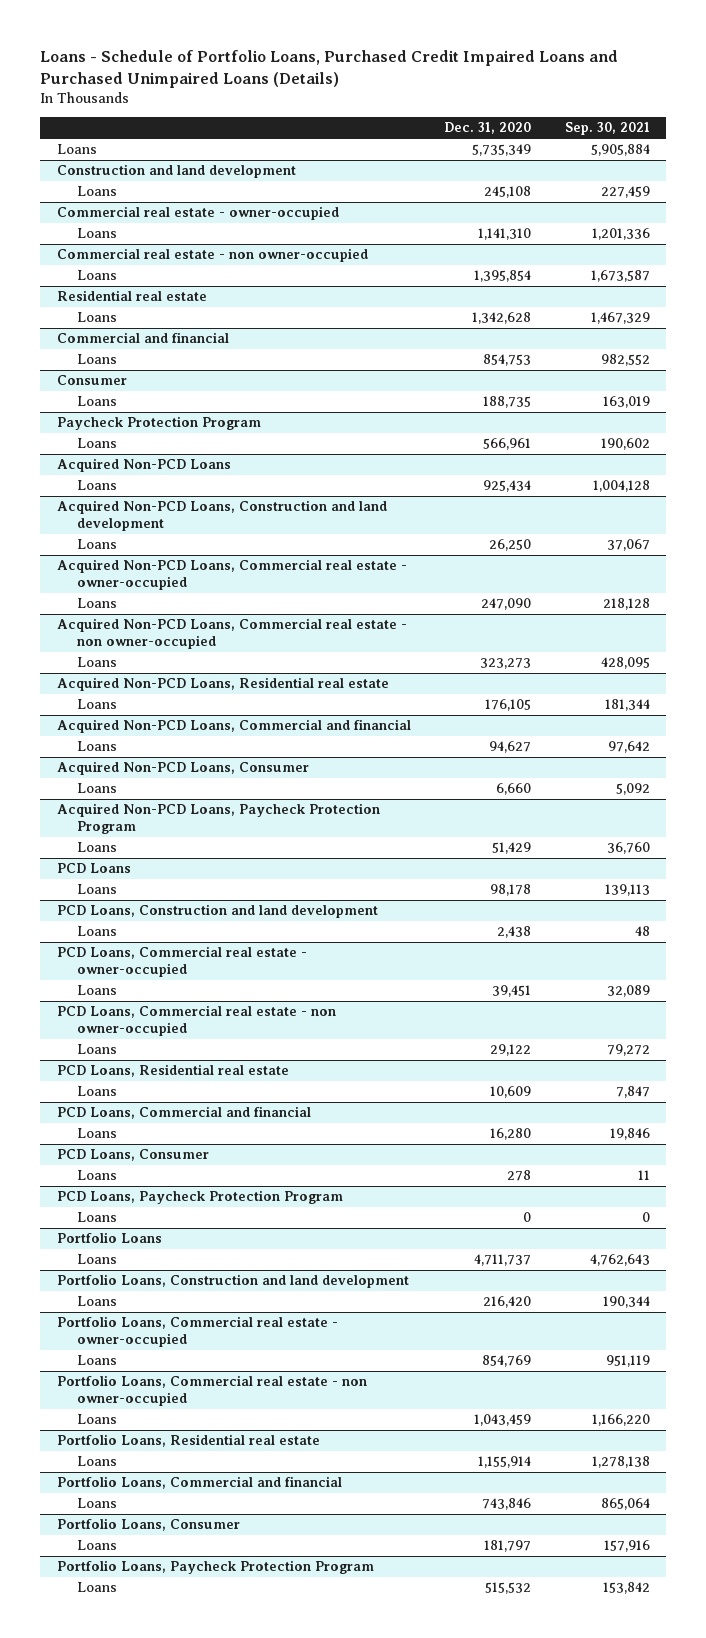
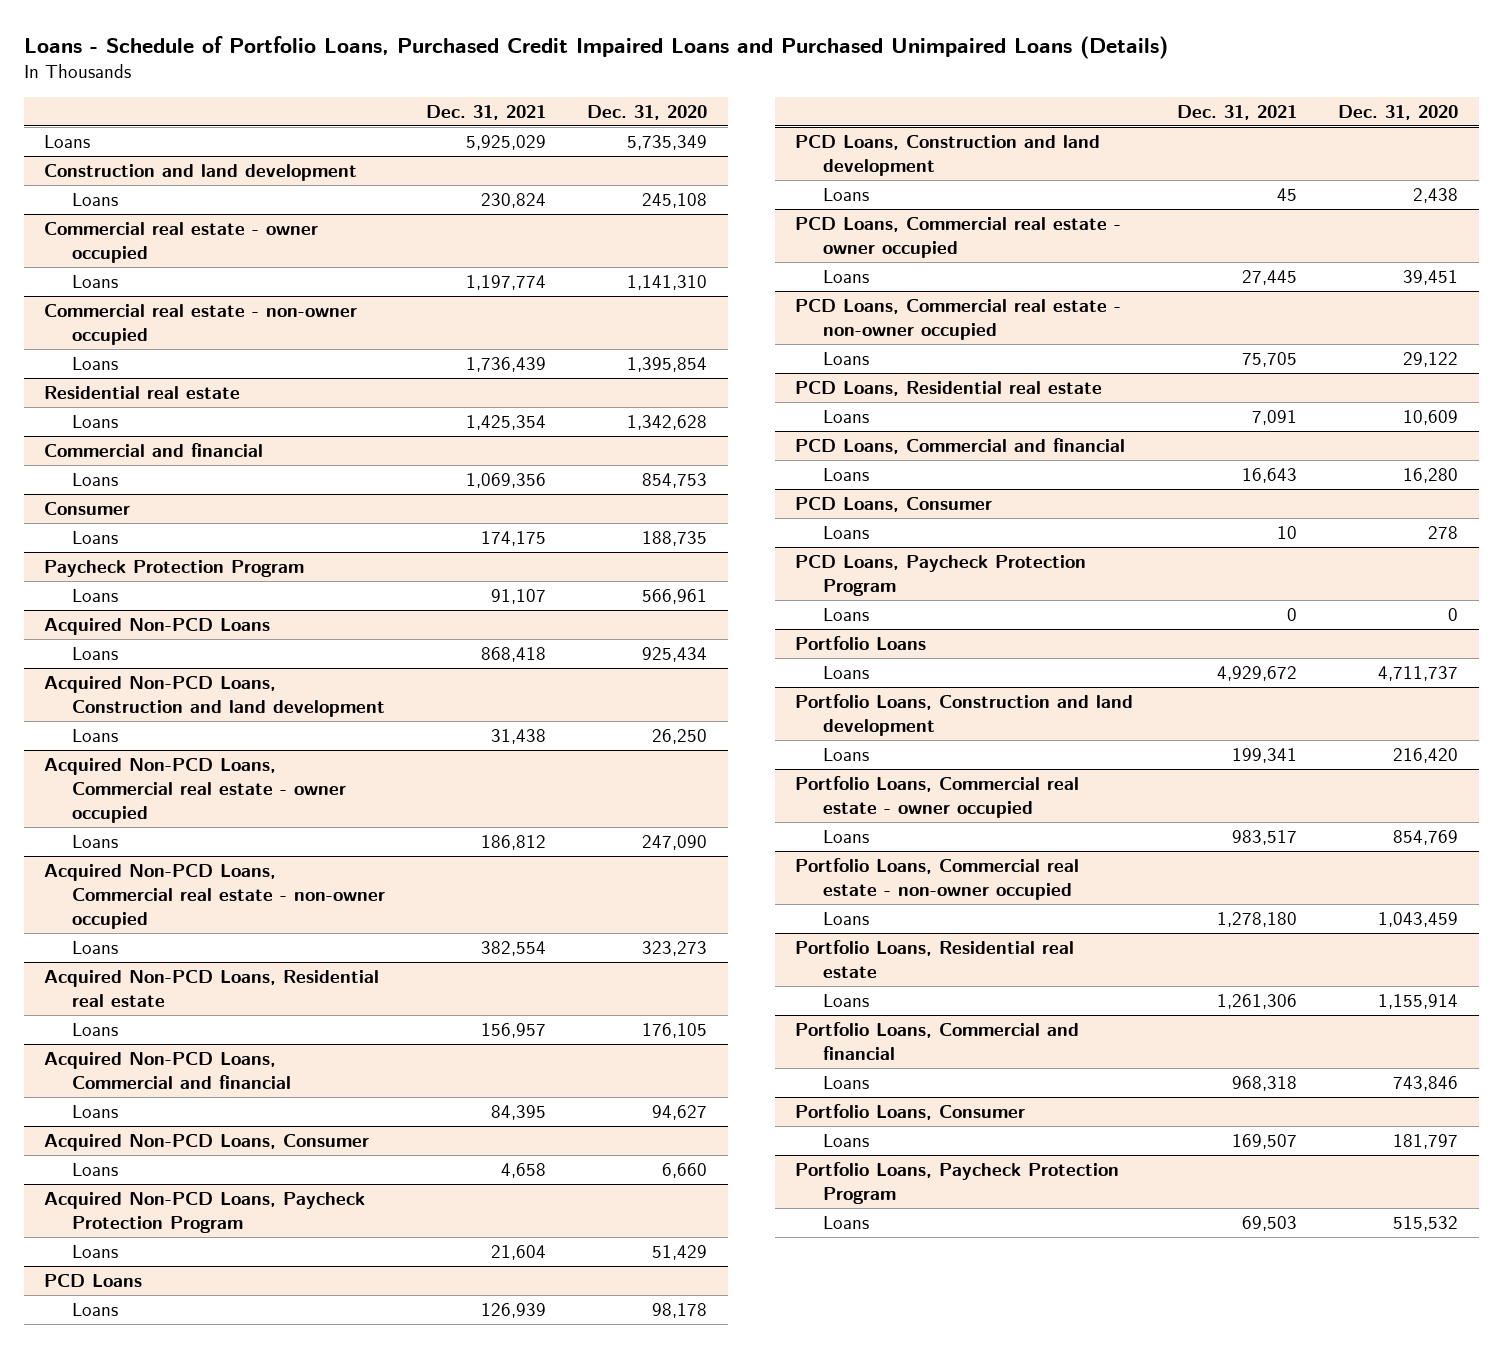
[564,122,650,136] Sep. 30, 2021 -> none
none -> [426,104,547,120] Dec. 31, 2021
[56,206,339,221] Commercial real estate - owner-occupied -> [44,221,319,263] Commercial real estate - owner occupied
[56,248,368,263] Commercial real estate - non owner-occupied -> [44,303,358,345] Commercial real estate - non-owner occupied
[56,559,407,591] Acquired Non-PCD Loans, Commercial real estate - owner-occupied -> [44,757,347,823] Acquired Non-PCD Loans, Commercial real estate - owner occupied
[56,618,407,650] Acquired Non-PCD Loans, Commercial real estate - non owner-occupied -> [44,863,386,929] Acquired Non-PCD Loans, Commercial real estate - non-owner occupied
[56,946,307,978] PCD Loans, Commercial real estate - owner-occupied -> [795,216,1122,258] PCD Loans, Commercial real estate - owner occupied
[56,1005,336,1037] PCD Loans, Commercial real estate - non owner-occupied -> [795,298,1122,340] PCD Loans, Commercial real estate - non-owner occupied
[56,1316,338,1348] Portfolio Loans, Commercial real estate - owner-occupied -> [795,775,1080,818] Portfolio Loans, Commercial real estate - owner occupied
[56,1375,367,1407] Portfolio Loans, Commercial real estate - non owner-occupied -> [795,857,1080,900] Portfolio Loans, Commercial real estate - non-owner occupied

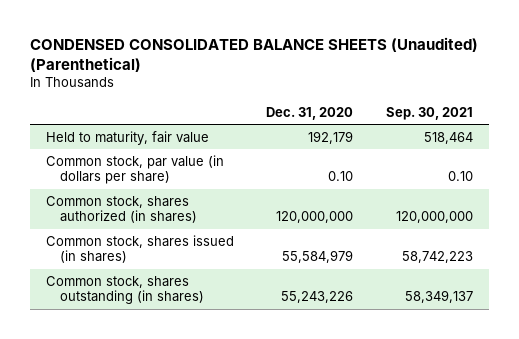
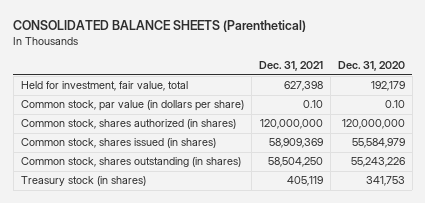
[29,36,478,72] CONDENSED CONSOLIDATED BALANCE SHEETS (Unaudited) (Parenthetical) -> [13,20,307,33] CONSOLIDATED BALANCE SHEETS (Parenthetical)
[386,107,474,121] Sep. 30, 2021 -> none
none -> [258,61,323,72] Dec. 31, 2021
[45,130,209,145] Held to maturity, fair value -> [20,81,188,92] Held for investment, fair value, total
none -> [20,176,146,187] Treasury stock (in shares)

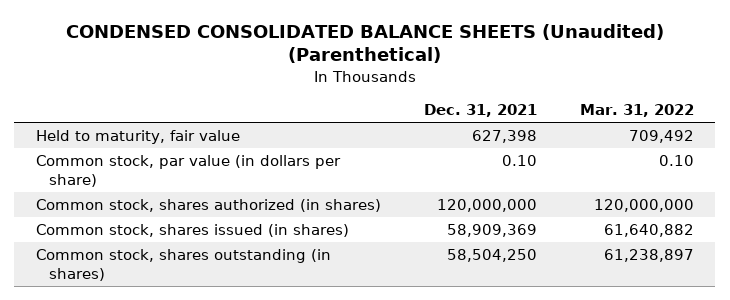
[13,20,307,33] CONSOLIDATED BALANCE SHEETS (Parenthetical) -> [65,23,664,64] CONDENSED CONSOLIDATED BALANCE SHEETS (Unaudited) (Parenthetical)
[337,61,405,72] Dec. 31, 2020 -> none
none -> [579,104,694,118] Mar. 31, 2022
[20,81,188,92] Held for investment, fair value, total -> [35,130,240,145] Held to maturity, fair value
[20,176,146,187] Treasury stock (in shares) -> none

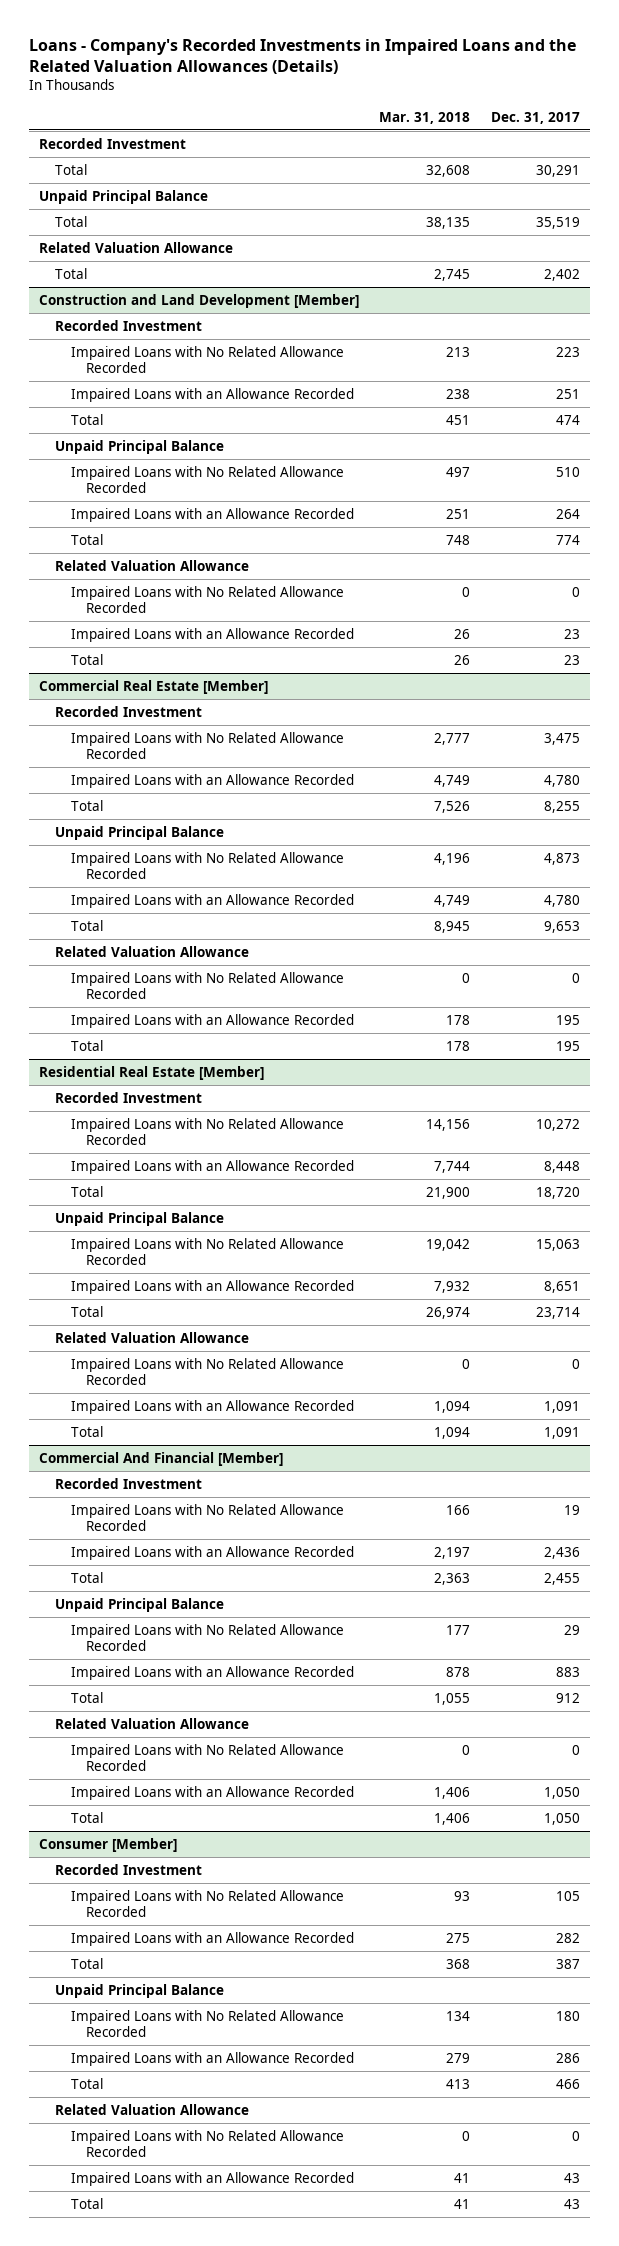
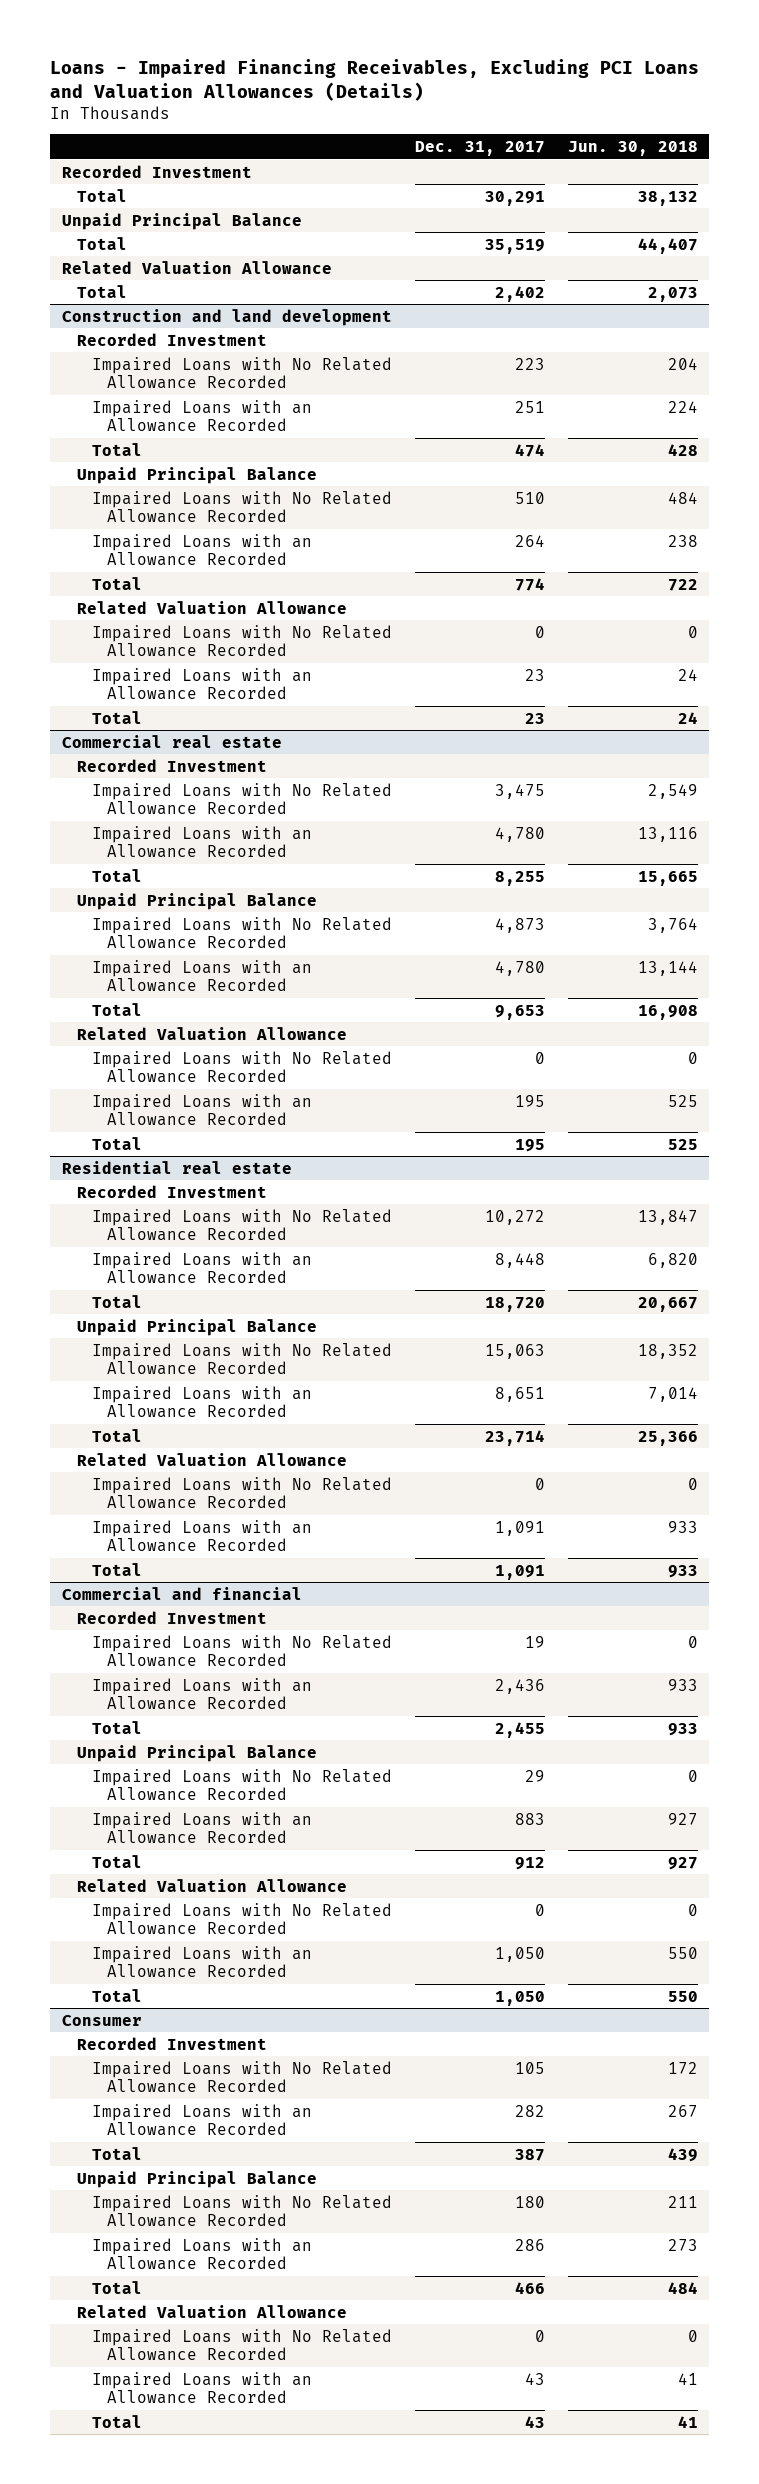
[29,38,577,74] Loans - Company's Recorded Investments in Impaired Loans and the Related Valuation Allowances (Details) -> [50,59,700,102] Loans - Impaired Financing Receivables, Excluding PCI Loans and Valuation Allowances (Details)
[379,111,471,124] Mar. 31, 2018 -> none
none -> [567,140,698,156] Jun. 30, 2018
[39,293,360,308] Construction and Land Development [Member] -> [61,308,392,326] Construction and land development
[39,679,269,694] Commercial Real Estate [Member] -> [61,734,282,748] Commercial real estate
[39,1065,265,1080] Residential Real Estate [Member] -> [61,1160,292,1174] Residential real estate
[39,1451,284,1466] Commercial And Financial [Member] -> [61,1586,302,1600] Commercial and financial
[39,1837,178,1852] Consumer [Member] -> [61,2014,142,2026] Consumer

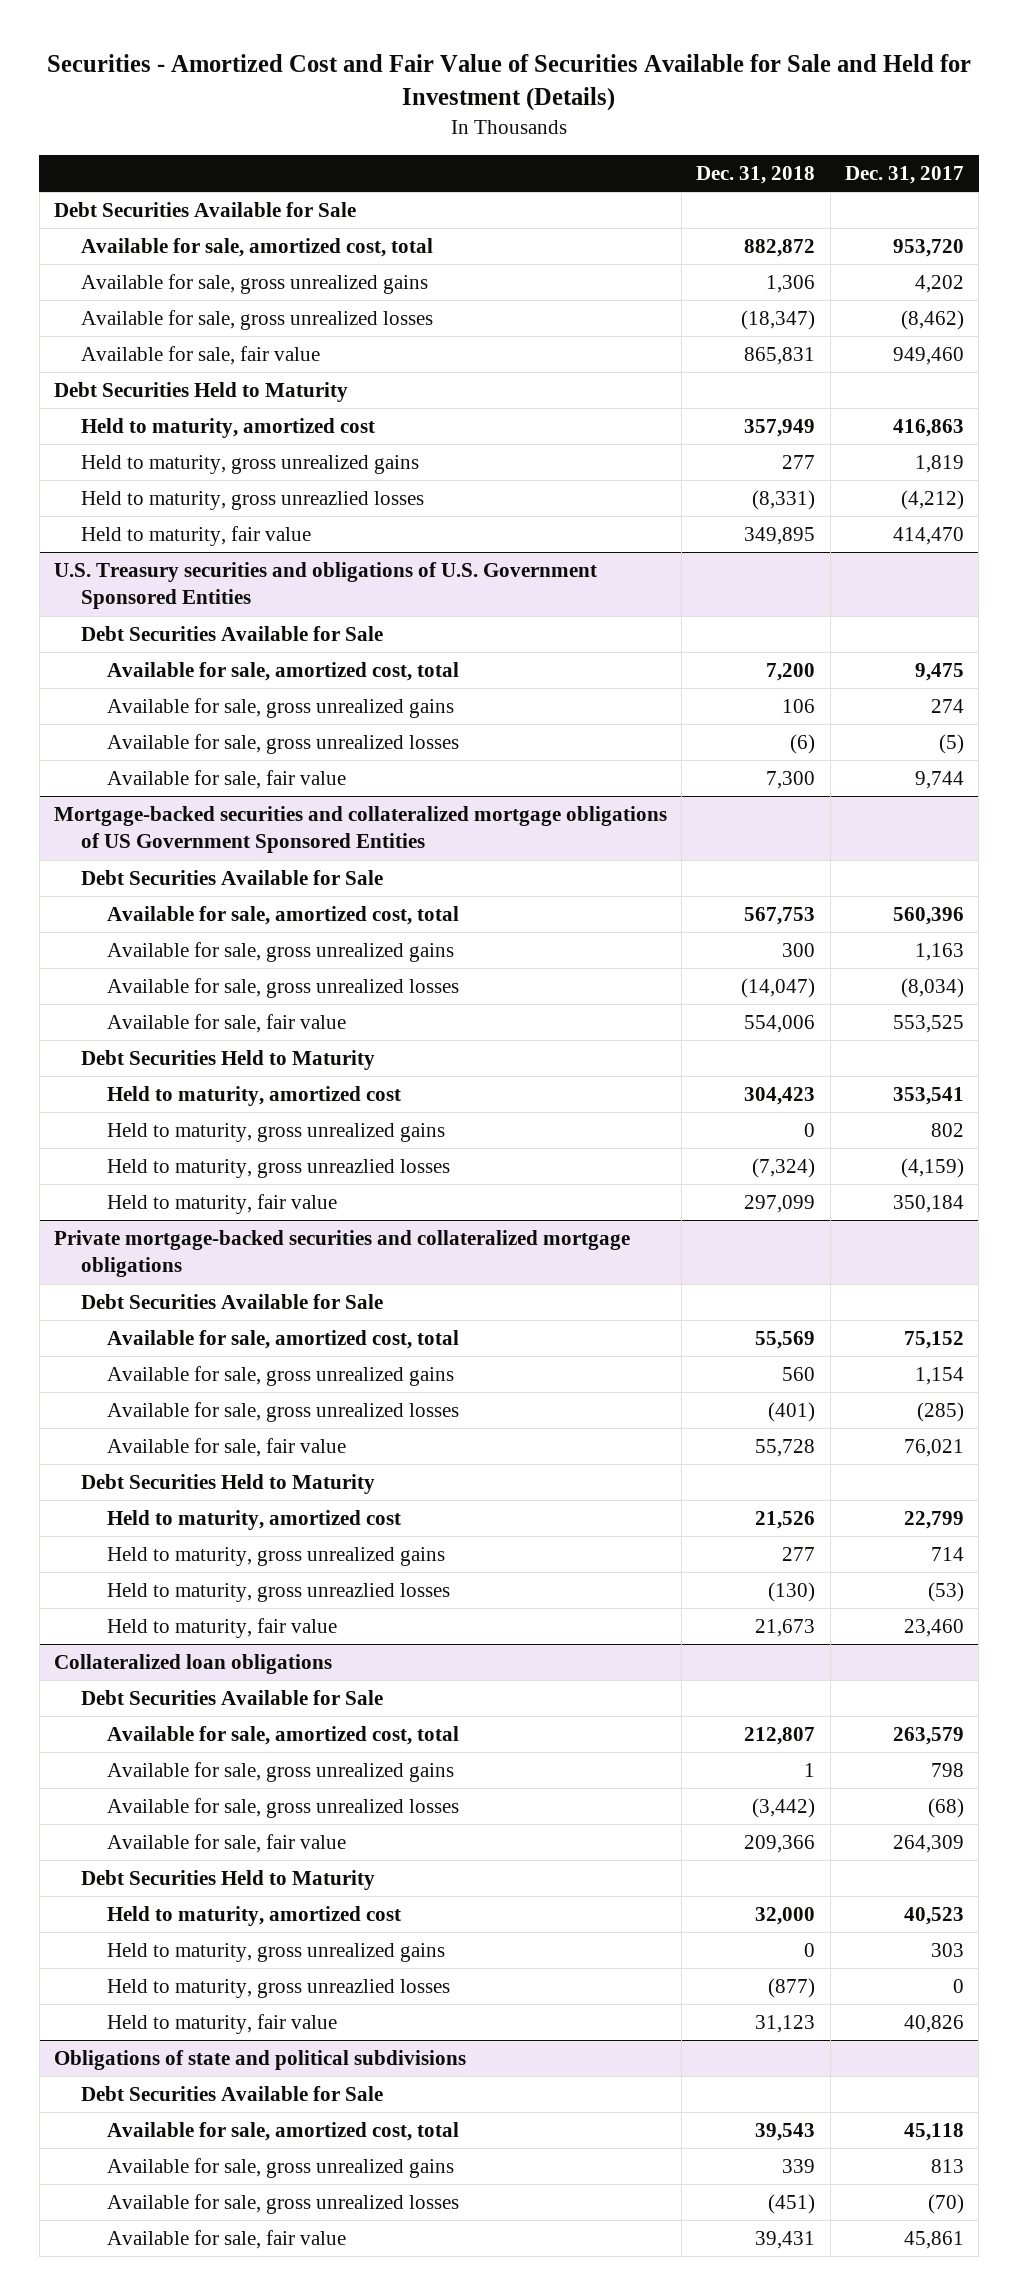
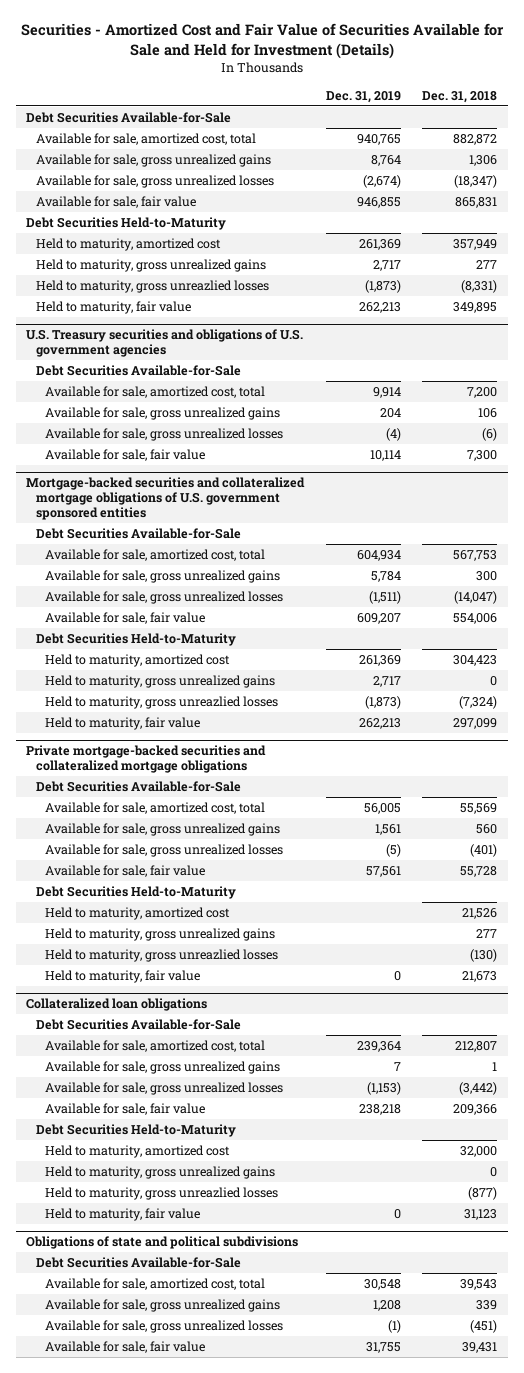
[844,165,964,184] Dec. 31, 2017 -> none
none -> [325,90,401,103] Dec. 31, 2019
[53,202,356,218] Debt Securities Available for Sale -> [26,111,232,123] Debt Securities Available-for-Sale
[53,382,348,403] Debt Securities Held to Maturity -> [26,216,227,230] Debt Securities Held-to-Maturity
[53,562,597,610] U.S. Treasury securities and obligations of U.S. Government Sponsored Entities -> [26,329,304,358] U.S. Treasury securities and obligations of U.S. government agencies
[80,626,383,642] Debt Securities Available for Sale -> [35,364,241,376] Debt Securities Available-for-Sale
[53,806,667,854] Mortgage-backed securities and collateralized mortgage obligations of US Government Sponsored Entities -> [26,477,306,521] Mortgage-backed securities and collateralized mortgage obligations of U.S. government sponsored entities
[80,870,383,886] Debt Securities Available for Sale -> [35,527,241,539] Debt Securities Available-for-Sale
[80,1050,375,1071] Debt Securities Held to Maturity -> [35,632,236,646] Debt Securities Held-to-Maturity
[80,1294,383,1310] Debt Securities Available for Sale -> [35,780,241,792] Debt Securities Available-for-Sale
[80,1474,375,1495] Debt Securities Held to Maturity -> [35,885,236,899] Debt Securities Held-to-Maturity
[80,1690,383,1706] Debt Securities Available for Sale -> [35,1018,241,1030] Debt Securities Available-for-Sale
[80,1870,375,1891] Debt Securities Held to Maturity -> [35,1123,236,1137] Debt Securities Held-to-Maturity
[80,2086,383,2102] Debt Securities Available for Sale -> [35,1256,241,1268] Debt Securities Available-for-Sale

